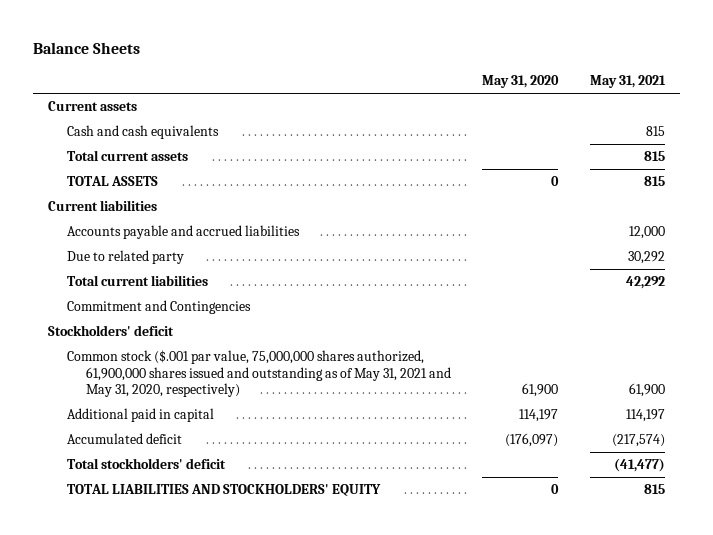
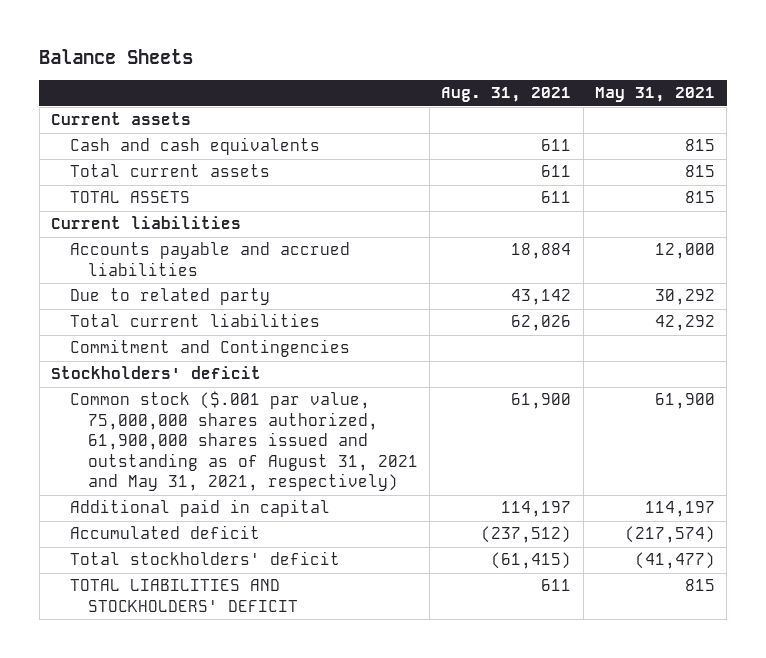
[482,75,560,89] May 31, 2020 -> none
none -> [441,87,572,103] Aug. 31, 2021
[67,350,452,398] Common stock ($.001 par value, 75,000,000 shares authorized, 61,900,000 shares issued and outstanding as of May 31, 2021 and May 31, 2020, respectively) -> [69,391,418,492] Common stock ($.001 par value, 75,000,000 shares authorized, 61,900,000 shares issued and outstanding as of August 31, 2021 and May 31, 2021, respectively)
[67,484,382,497] TOTAL LIABILITIES AND STOCKHOLDERS' EQUITY -> [69,579,298,612] TOTAL LIABILITIES AND STOCKHOLDERS' DEFICIT

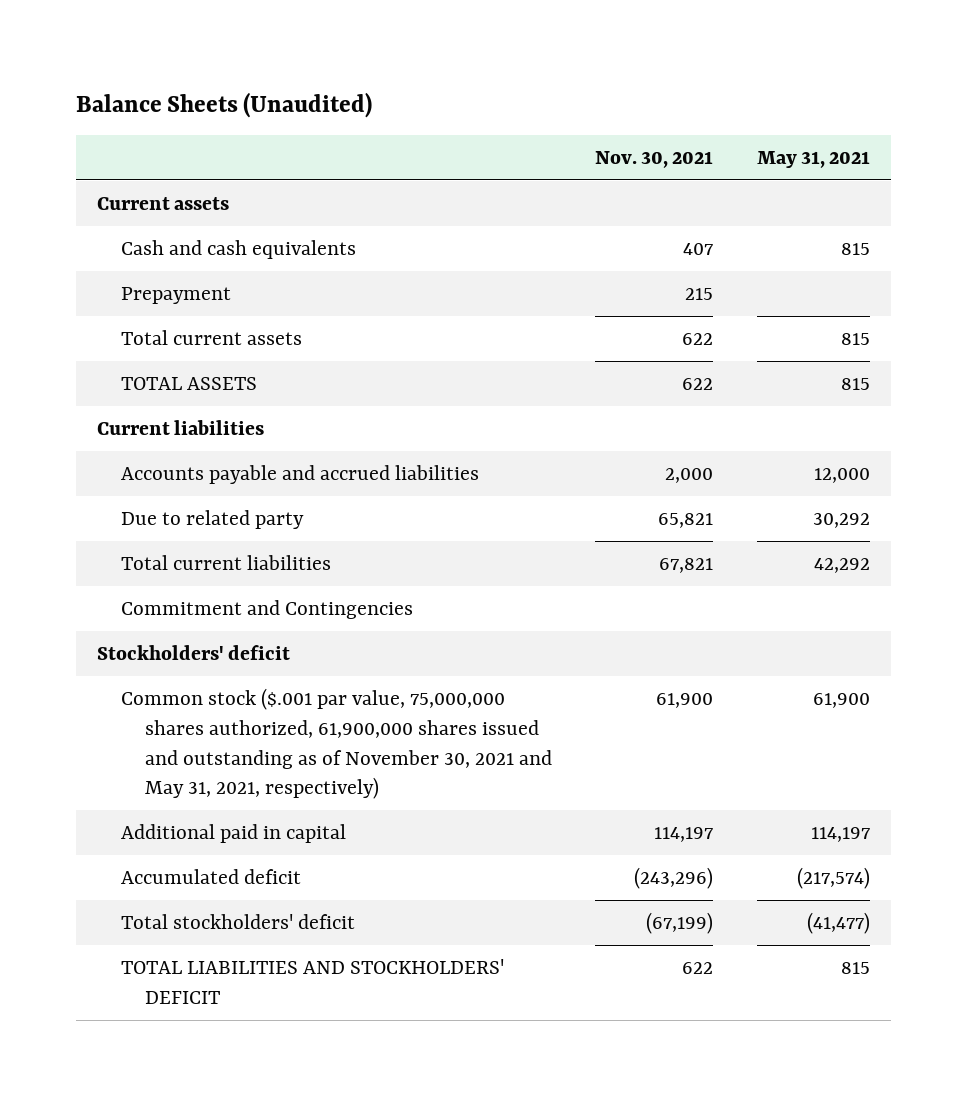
[39,49,194,65] Balance Sheets -> [75,91,372,118] Balance Sheets (Unaudited)
[441,87,572,103] Aug. 31, 2021 -> none
none -> [595,150,714,168] Nov. 30, 2021
none -> [121,287,232,305] Prepayment
[69,391,418,492] Common stock ($.001 par value, 75,000,000 shares authorized, 61,900,000 shares issued and outstanding as of August 31, 2021 and May 31, 2021, respectively) -> [121,688,553,800] Common stock ($.001 par value, 75,000,000 shares authorized, 61,900,000 shares issued and outstanding as of November 30, 2021 and May 31, 2021, respectively)

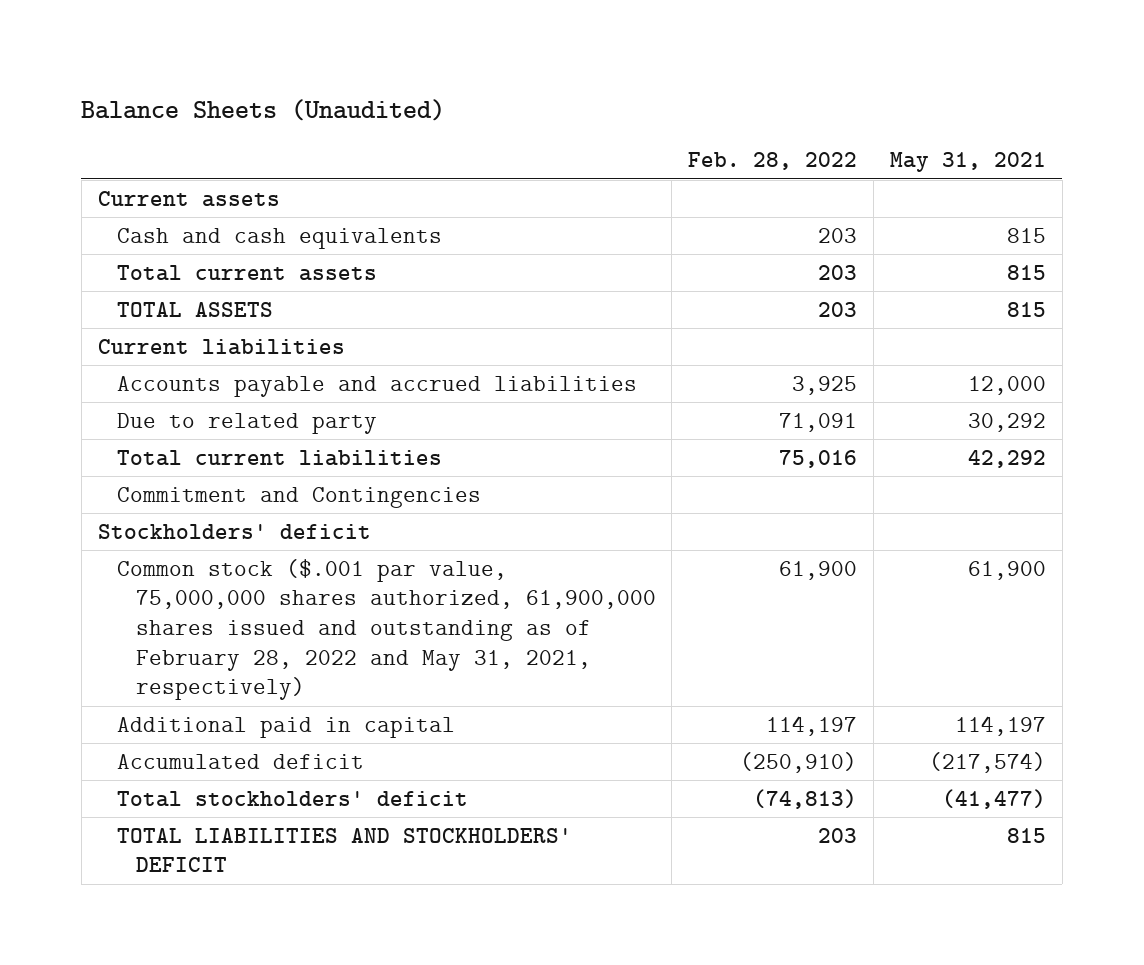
[595,150,714,168] Nov. 30, 2021 -> none
none -> [688,152,858,171] Feb. 28, 2022
[121,287,232,305] Prepayment -> none
[121,688,553,800] Common stock ($.001 par value, 75,000,000 shares authorized, 61,900,000 shares issued and outstanding as of November 30, 2021 and May 31, 2021, respectively) -> [116,558,656,701] Common stock ($.001 par value, 75,000,000 shares authorized, 61,900,000 shares issued and outstanding as of February 28, 2022 and May 31, 2021, respectively)

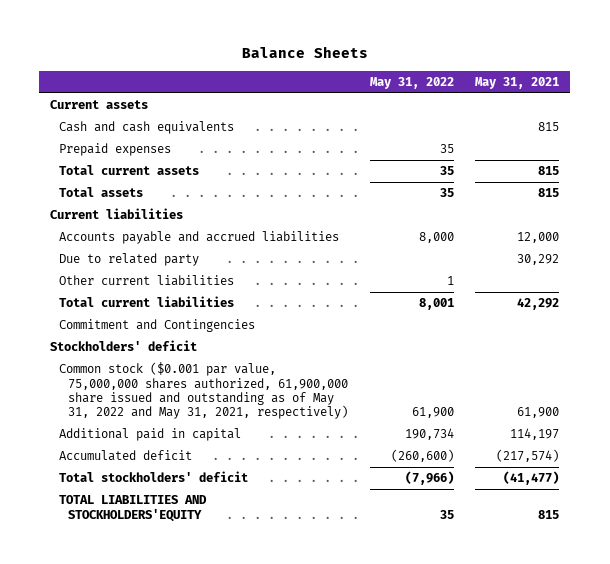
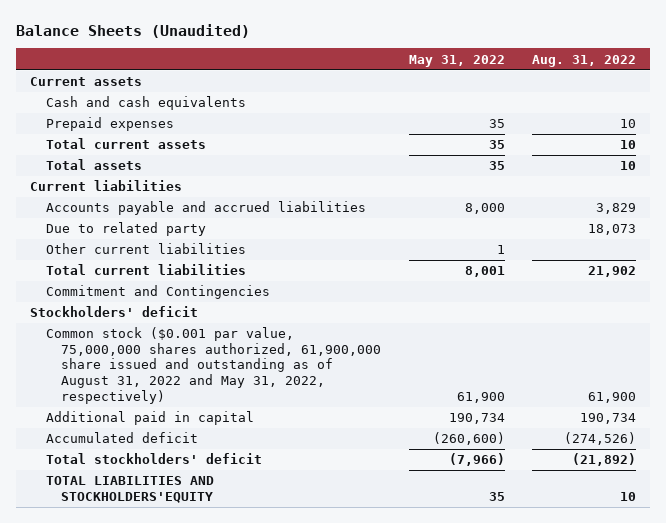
[241,46,368,59] Balance Sheets -> [16,23,251,38] Balance Sheets (Unaudited)
[475,77,560,90] May 31, 2021 -> none
none -> [532,54,637,67] Aug. 31, 2022
[59,362,349,419] Common stock ($0.001 par value, 75,000,000 shares authorized, 61,900,000 share issued and outstanding as of May 31, 2022 and May 31, 2021, respectively) -> [45,327,382,404] Common stock ($0.001 par value, 75,000,000 shares authorized, 61,900,000 share issued and outstanding as of August 31, 2022 and May 31, 2022, respectively)

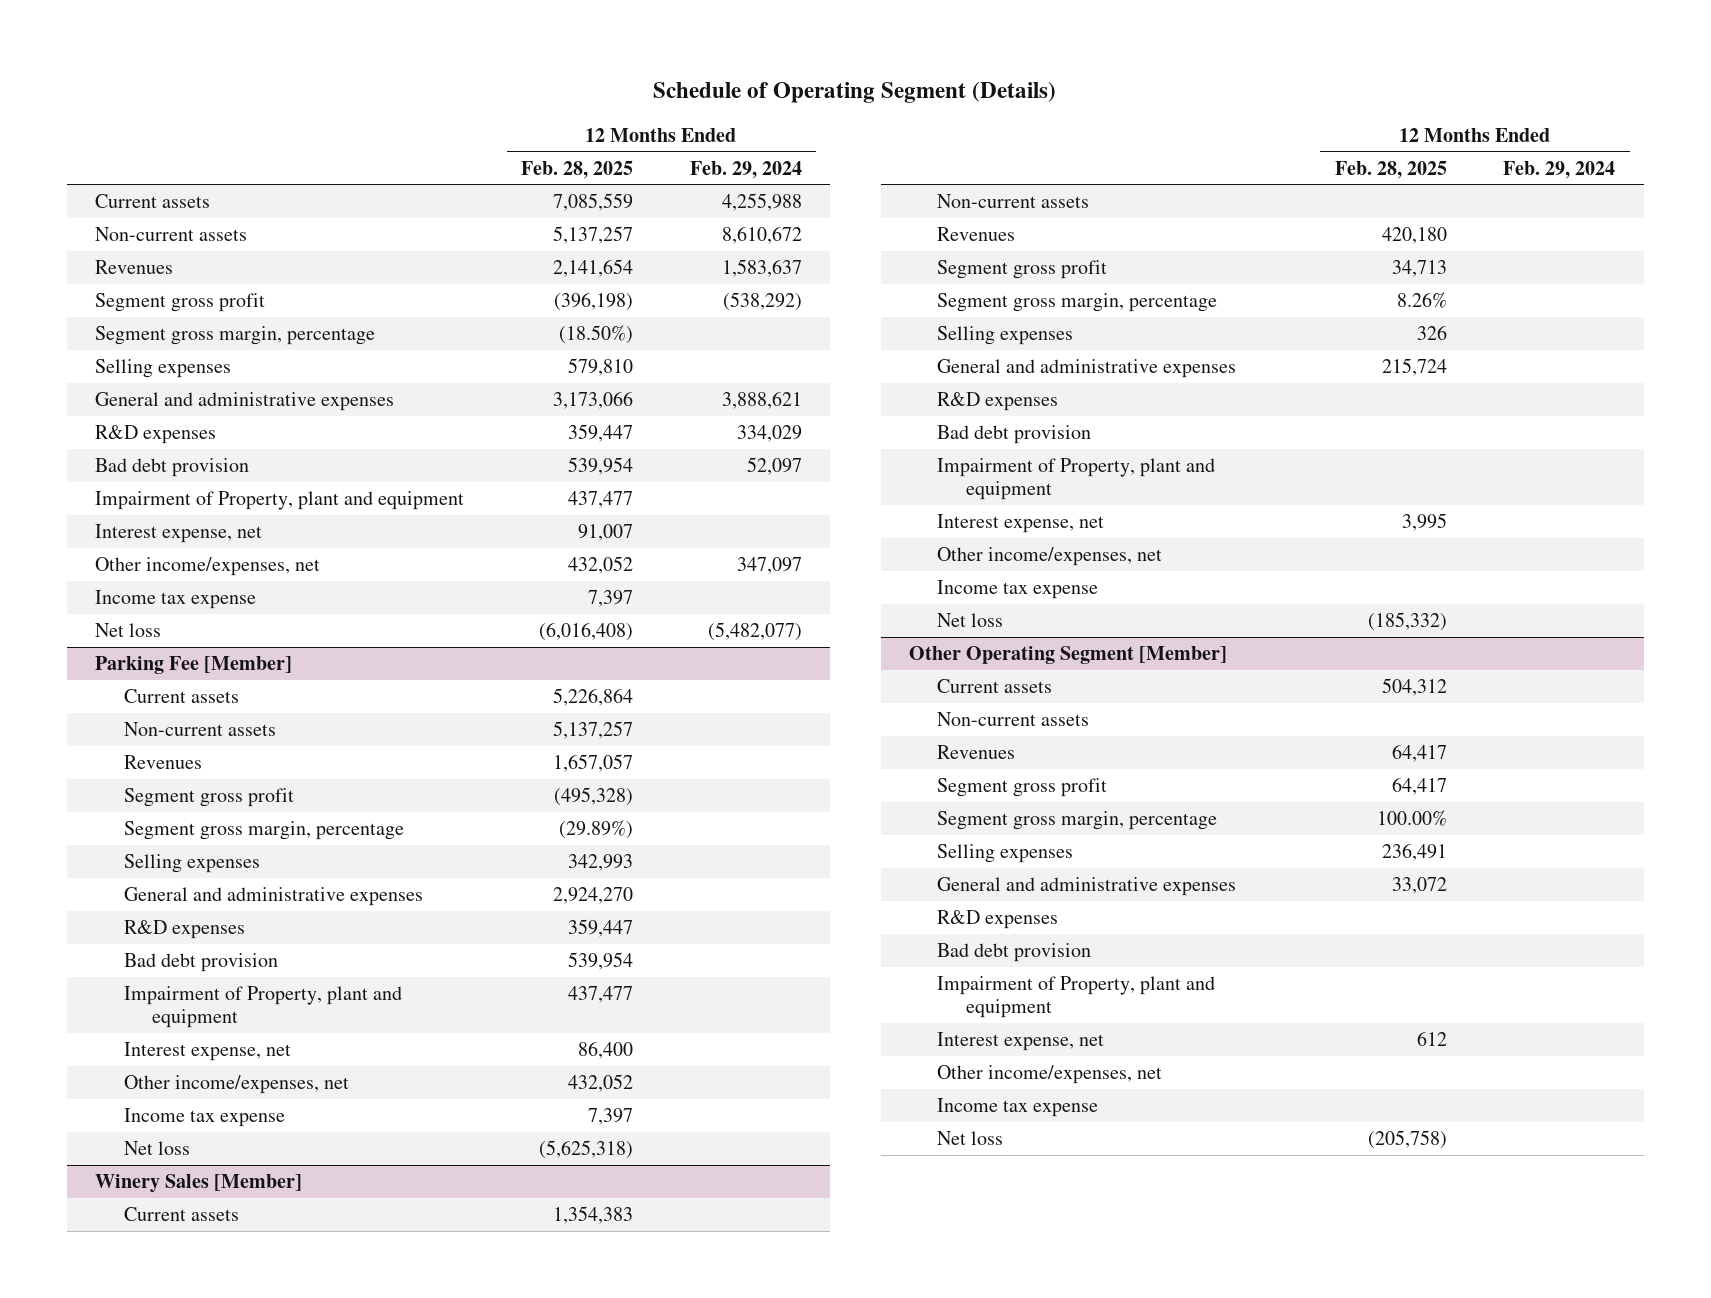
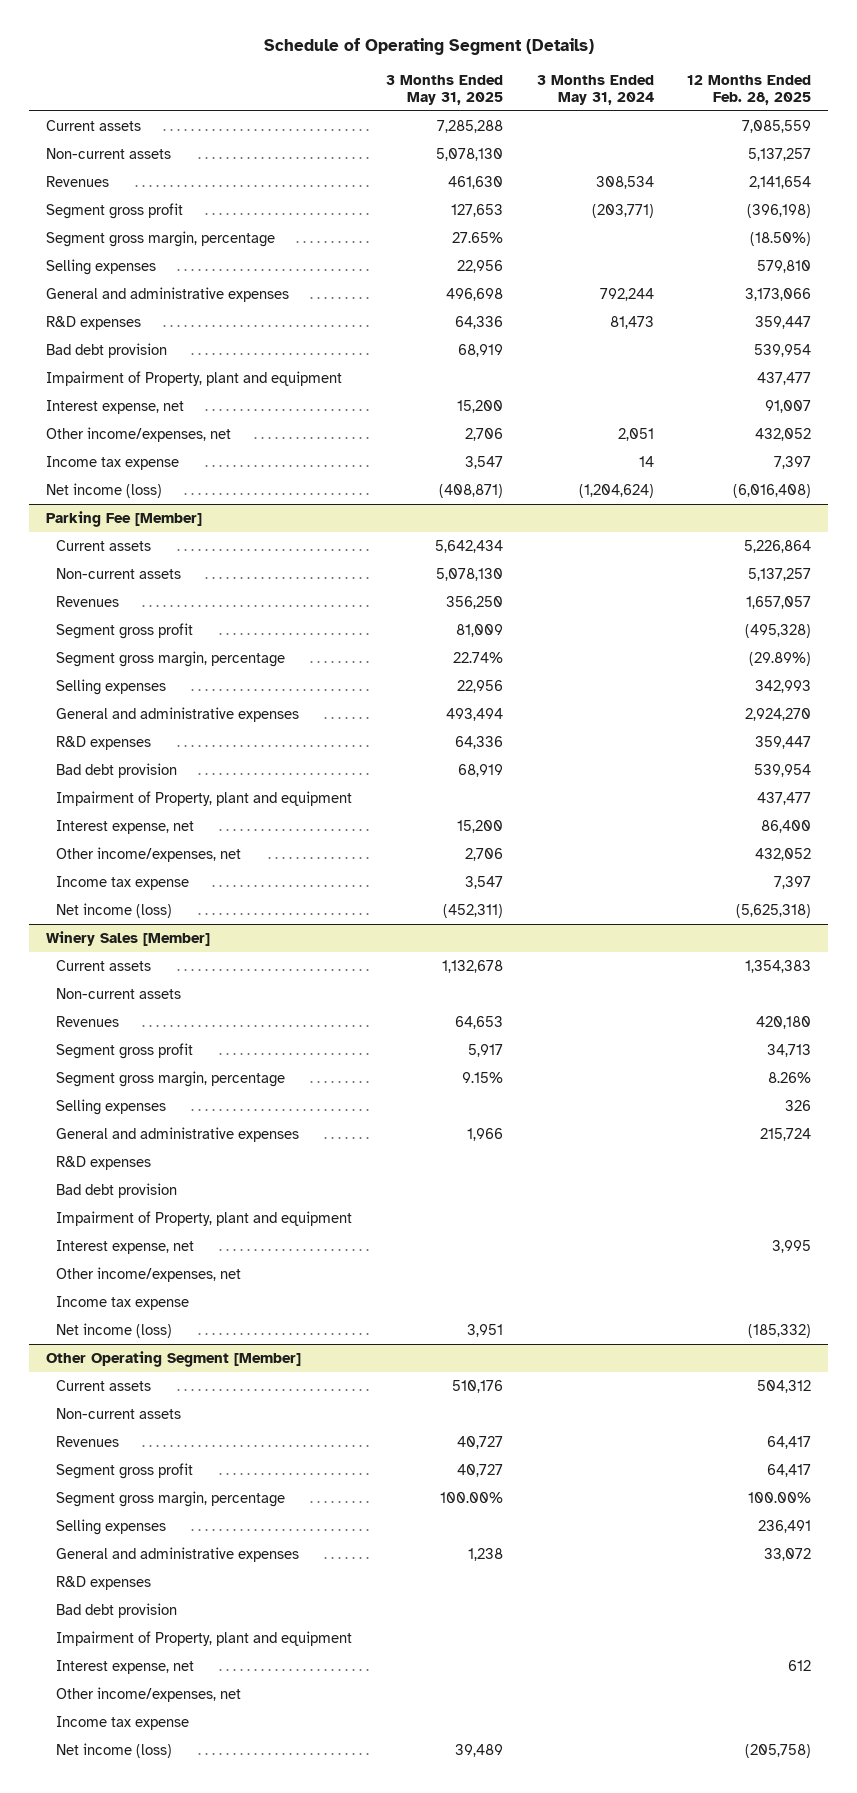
[689,160,802,179] Feb. 29, 2024 -> none
none -> [386,74,504,105] 3 Months Ended May 31, 2025
none -> [536,74,654,105] 3 Months Ended May 31, 2024
[95,623,162,638] Net loss -> [45,482,162,498] Net income (loss)
[123,1141,190,1156] Net loss -> [56,902,173,918] Net income (loss)
[937,613,1004,628] Net loss -> [56,1322,173,1338] Net income (loss)
[937,1131,1004,1146] Net loss -> [56,1742,173,1758] Net income (loss)

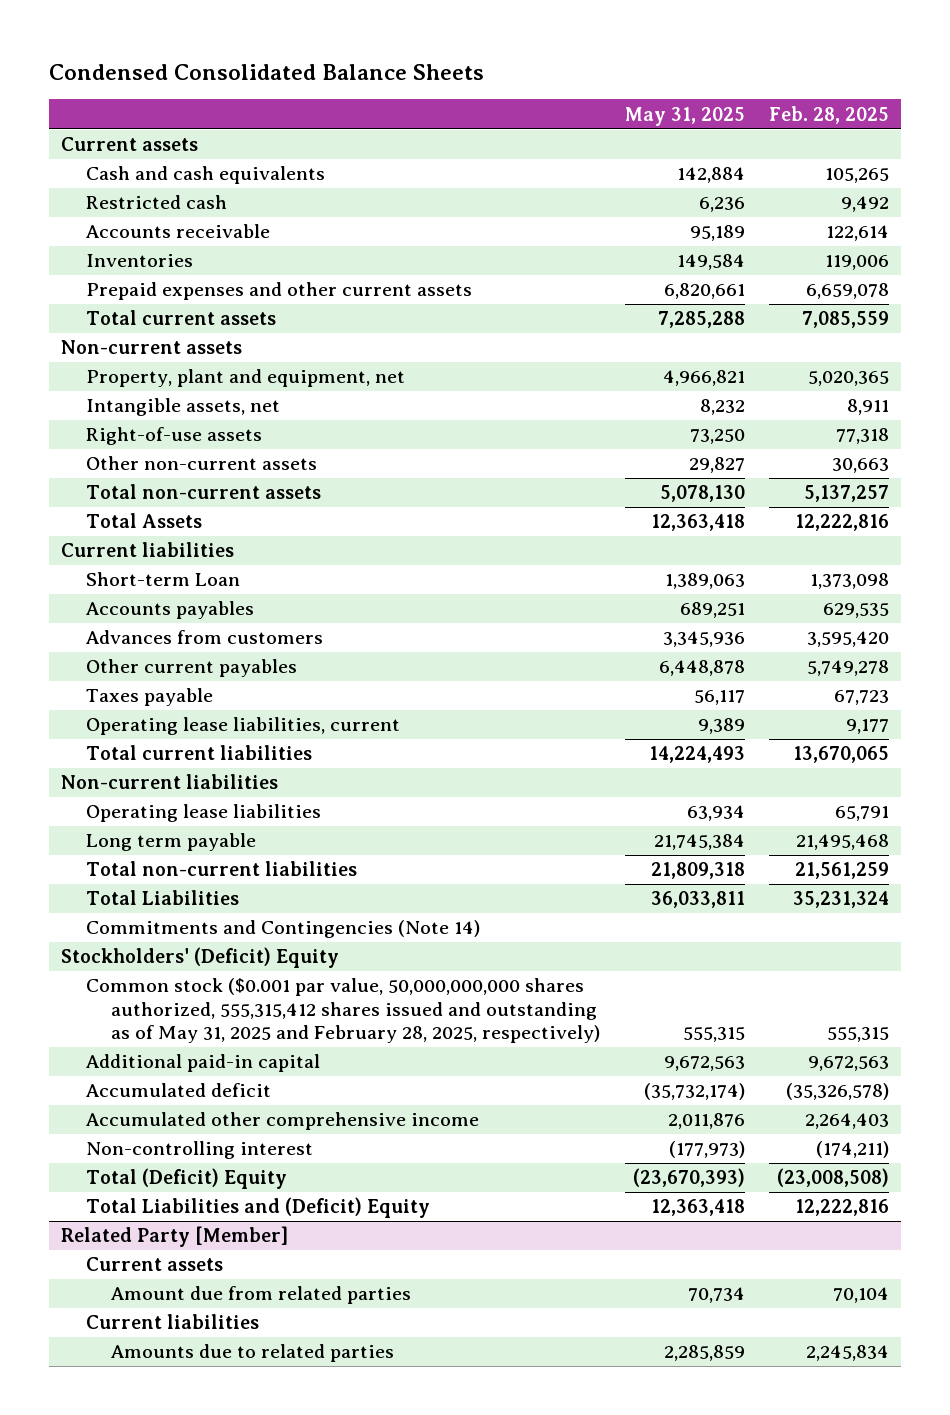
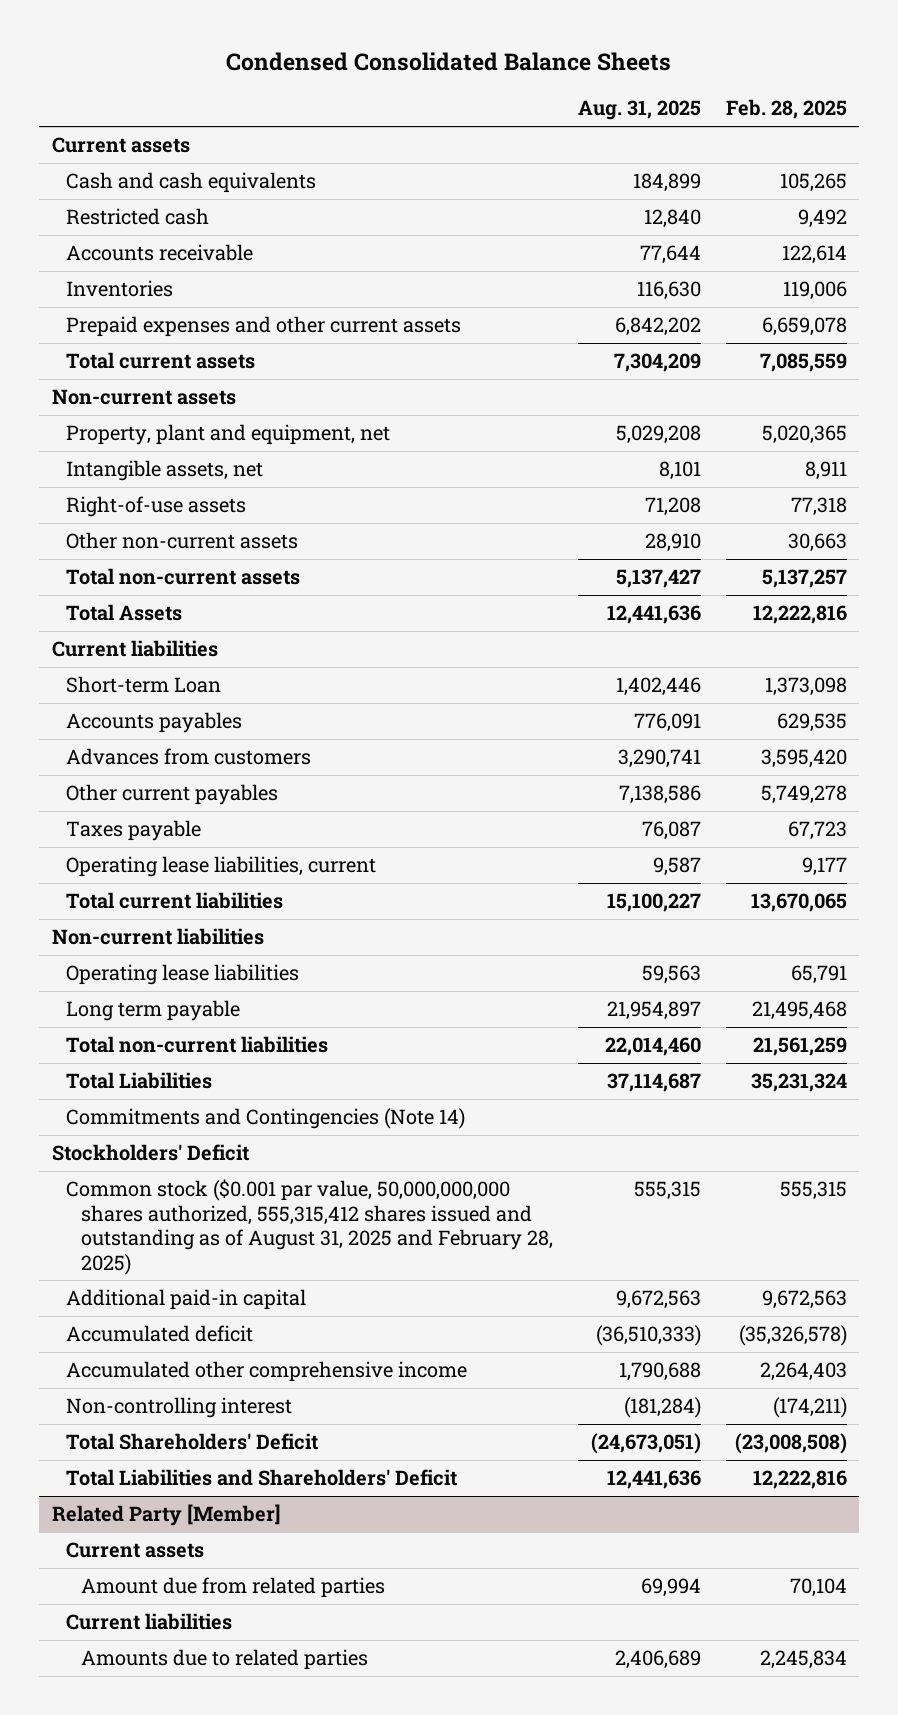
[624,106,745,126] May 31, 2025 -> none
none -> [577,100,701,121] Aug. 31, 2025
[61,947,340,969] Stockholders' (Deficit) Equity -> [51,1144,249,1162] Stockholders' Deficit
[86,978,601,1043] Common stock ($0.001 par value, 50,000,000,000 shares authorized, 555,315,412 shares issued and outstanding as of May 31, 2025 and February 28, 2025, respectively) -> [66,1179,553,1275] Common stock ($0.001 par value, 50,000,000,000 shares authorized, 555,315,412 shares issued and outstanding as of August 31, 2025 and February 28, 2025)
[86,1168,288,1190] Total (Deficit) Equity -> [66,1433,319,1451] Total Shareholders' Deficit
[86,1197,431,1219] Total Liabilities and (Deficit) Equity -> [66,1469,458,1487] Total Liabilities and Shareholders' Deficit

